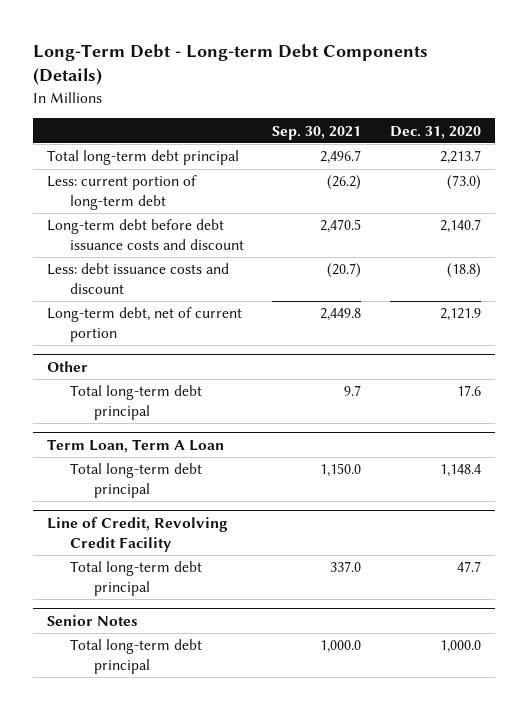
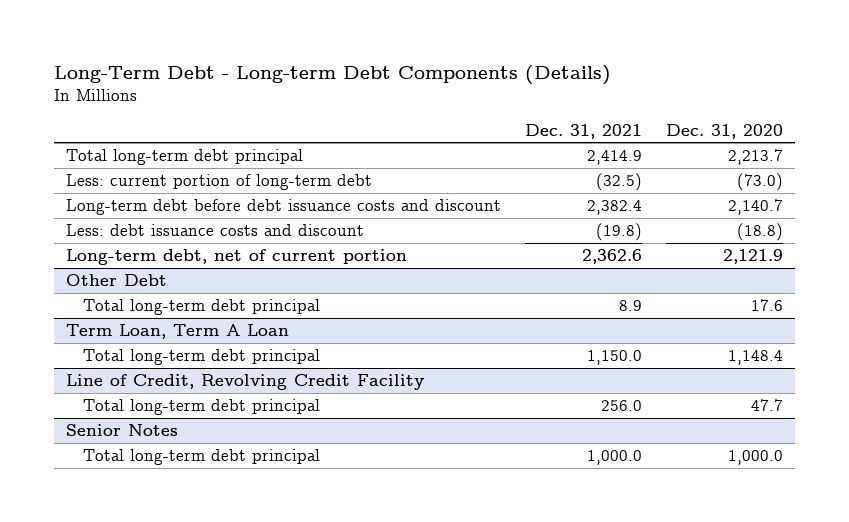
[272,125,362,140] Sep. 30, 2021 -> none
none -> [524,123,642,139] Dec. 31, 2021
[46,361,88,373] Other -> [65,273,167,286] Other Debt

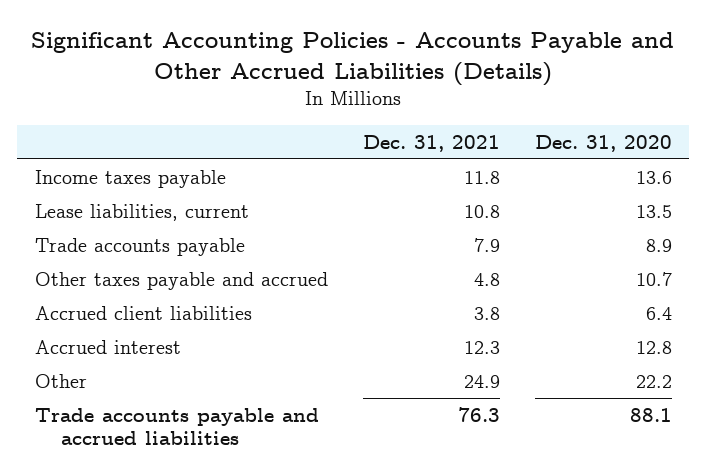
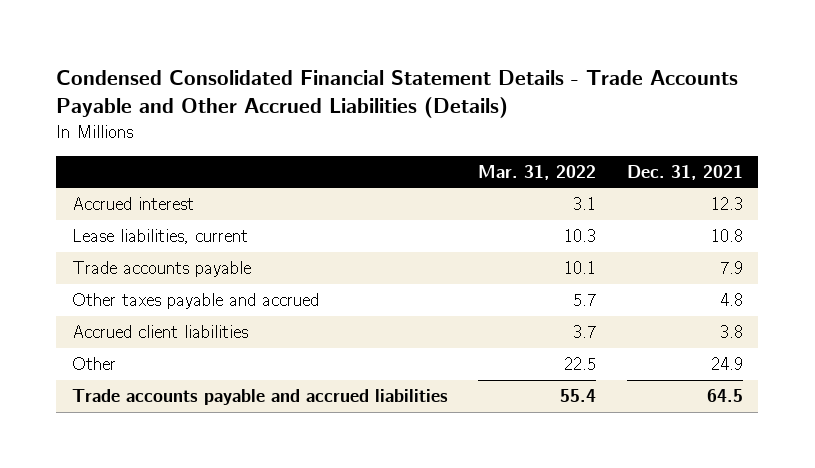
[31,31,675,86] Significant Accounting Policies - Accounts Payable and Other Accrued Liabilities (Details) -> [56,69,739,118] Condensed Consolidated Financial Statement Details - Trade Accounts Payable and Other Accrued Liabilities (Details)
[534,134,672,152] Dec. 31, 2020 -> none
none -> [478,164,597,180] Mar. 31, 2022
[34,169,226,188] Income taxes payable -> none
[34,339,181,354] Accrued interest -> [71,197,194,211] Accrued interest
[457,406,500,422] 76.3 -> [706,389,743,403] 64.5

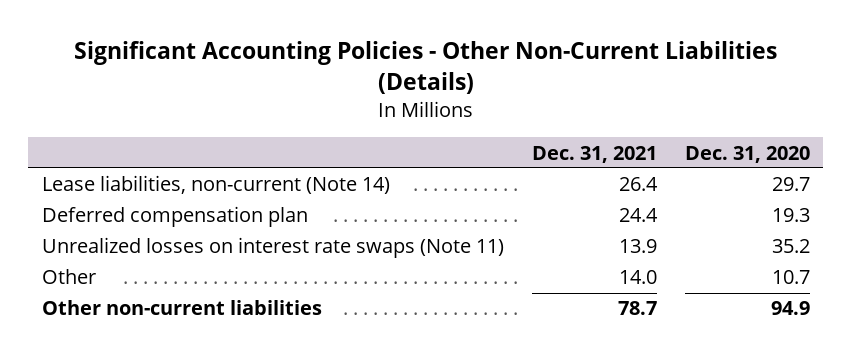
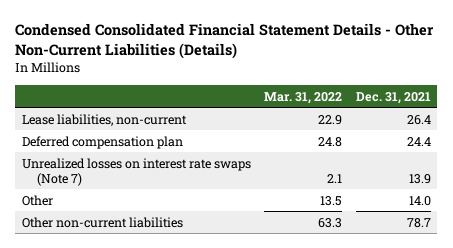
[73,41,777,95] Significant Accounting Policies - Other Non-Current Liabilities (Details) -> [15,23,435,59] Condensed Consolidated Financial Statement Details - Other Non-Current Liabilities (Details)
[684,145,810,163] Dec. 31, 2020 -> none
none -> [264,91,343,104] Mar. 31, 2022
[41,175,390,195] Lease liabilities, non-current (Note 14) -> [22,113,188,126] Lease liabilities, non-current
[41,237,504,259] Unrealized losses on interest rate swaps (Note 11) -> [22,157,252,186] Unrealized losses on interest rate swaps (Note 7)

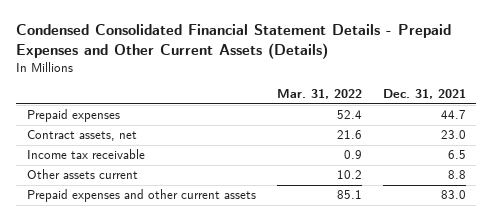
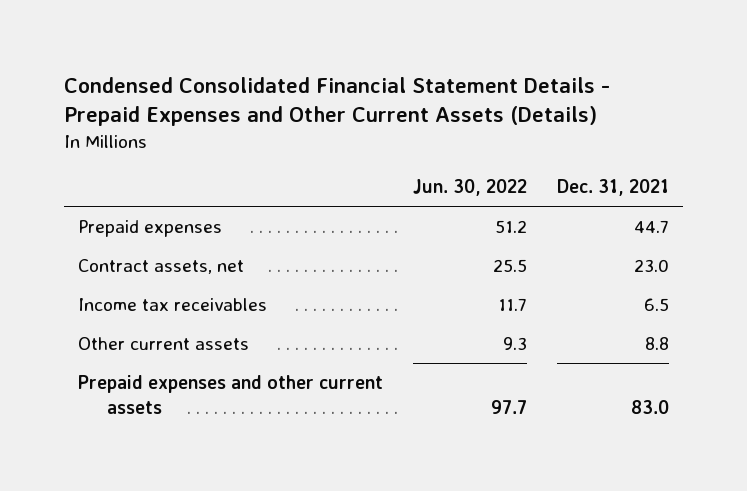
[276,89,362,100] Mar. 31, 2022 -> none
none -> [412,179,527,197] Jun. 30, 2022
[26,149,145,160] Income tax receivable -> [78,298,268,312] Income tax receivables
[26,169,138,180] Other assets current -> [78,337,250,351] Other current assets

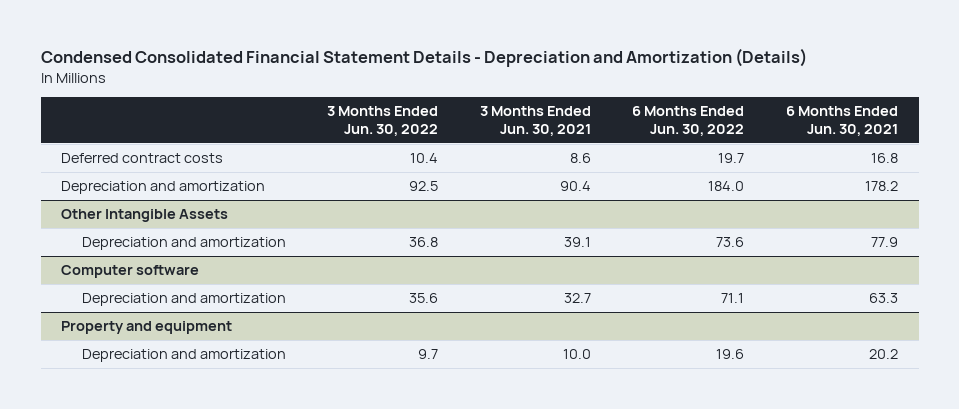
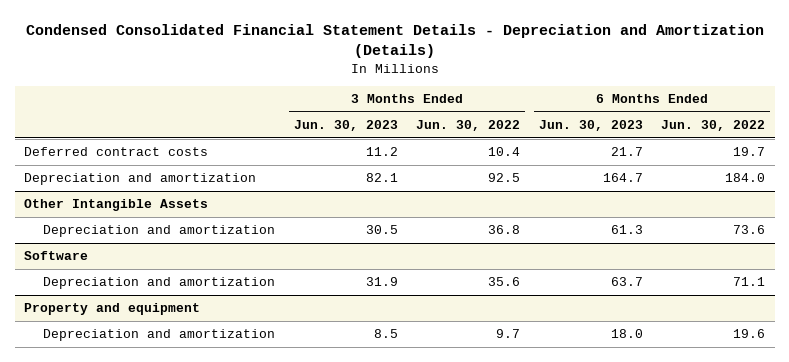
[479,106,591,137] 3 Months Ended Jun. 30, 2021 -> none
[785,106,898,137] 6 Months Ended Jun. 30, 2021 -> none
none -> [293,119,398,131] Jun. 30, 2023
none -> [538,119,643,131] Jun. 30, 2023
[61,265,200,279] Computer software -> [24,251,89,261] Software

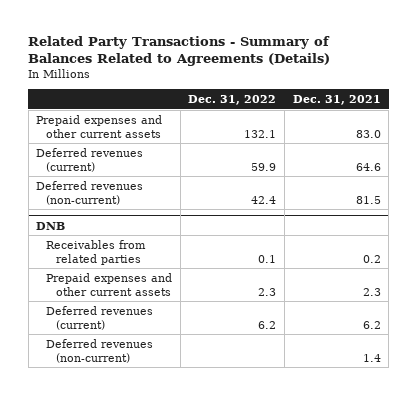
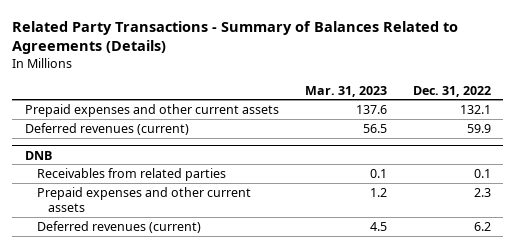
[292,95,381,106] Dec. 31, 2021 -> none
none -> [304,85,387,97] Mar. 31, 2023
[36,180,144,205] Deferred revenues (non-current) -> none
[46,338,154,363] Deferred revenues (non-current) -> none

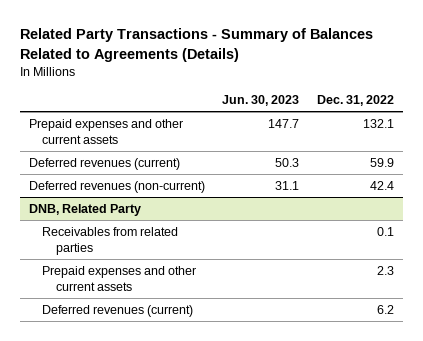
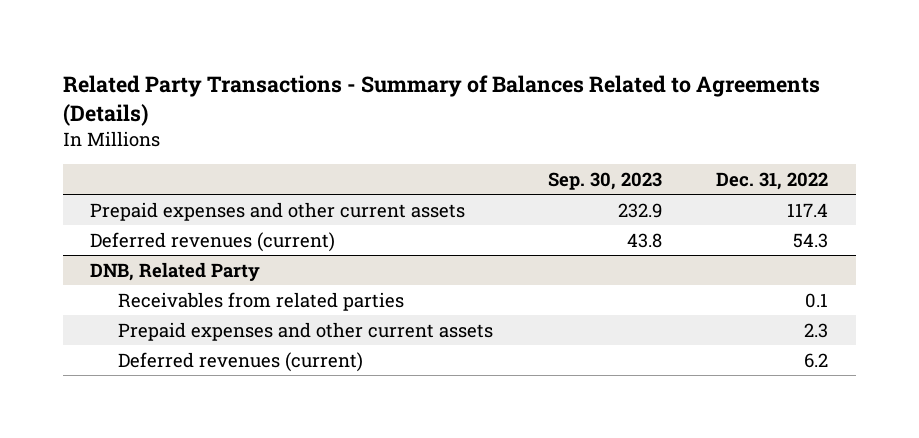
[222,95,300,107] Jun. 30, 2023 -> none
none -> [547,172,662,191] Sep. 30, 2023
[28,180,205,193] Deferred revenues (non-current) -> none
[363,118,395,128] 132.1 -> [787,202,829,217] 117.4
[370,157,395,167] 59.9 -> [793,232,829,248] 54.3

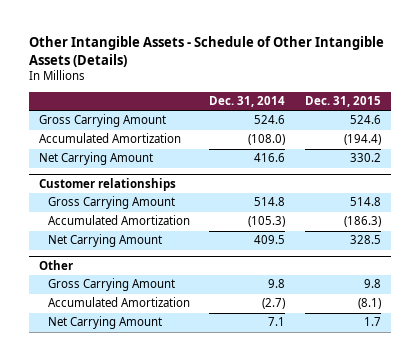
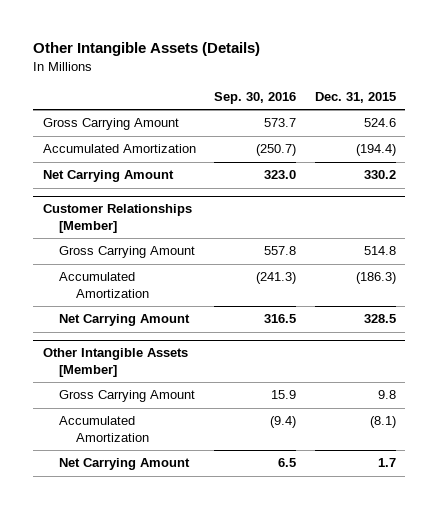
[29,36,385,67] Other Intangible Assets - Schedule of Other Intangible Assets (Details) -> [33,42,261,57] Other Intangible Assets (Details)
[209,95,286,107] Dec. 31, 2014 -> none
none -> [214,92,297,105] Sep. 30, 2016
[39,178,177,192] Customer relationships -> [42,204,192,233] Customer Relationships [Member]
[39,260,74,271] Other -> [42,348,188,377] Other Intangible Assets [Member]

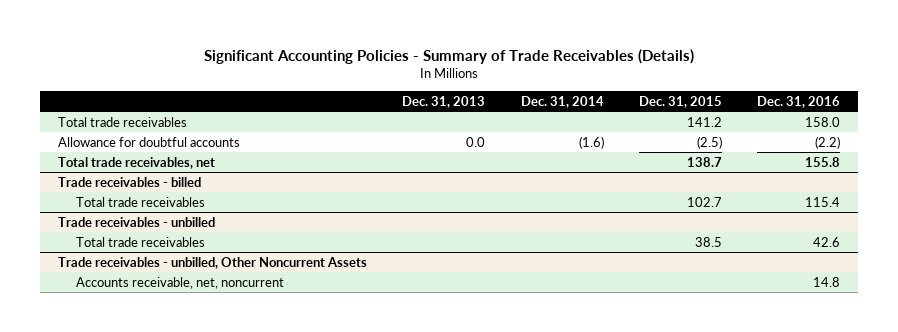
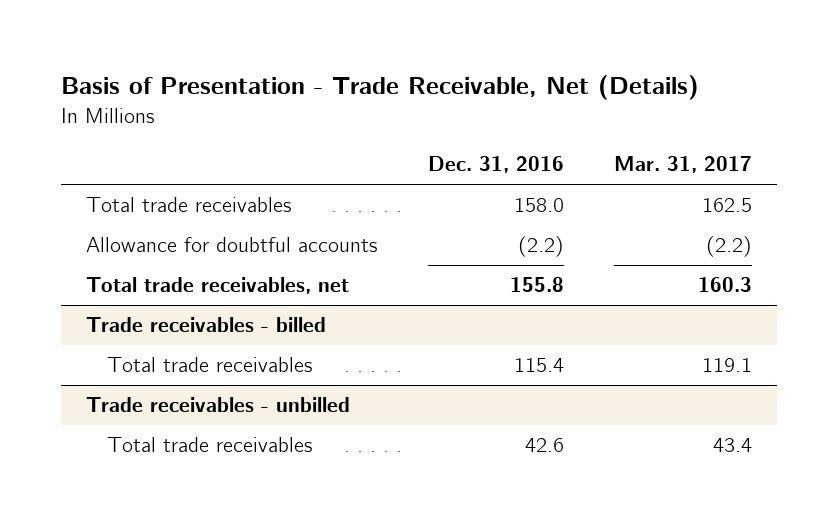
[204,48,695,64] Significant Accounting Policies - Summary of Trade Receivables (Details) -> [60,74,699,100] Basis of Presentation - Trade Receivable, Net (Details)
[402,95,486,108] Dec. 31, 2013 -> none
[520,95,604,108] Dec. 31, 2014 -> none
[639,95,723,108] Dec. 31, 2015 -> none
none -> [614,156,753,174] Mar. 31, 2017
[57,256,367,269] Trade receivables - unbilled, Other Noncurrent Assets -> none
[76,276,285,289] Accounts receivable, net, noncurrent -> none

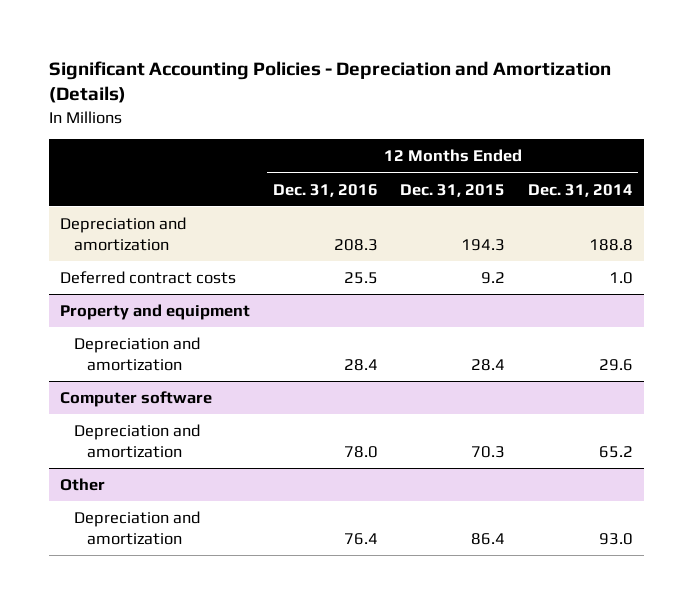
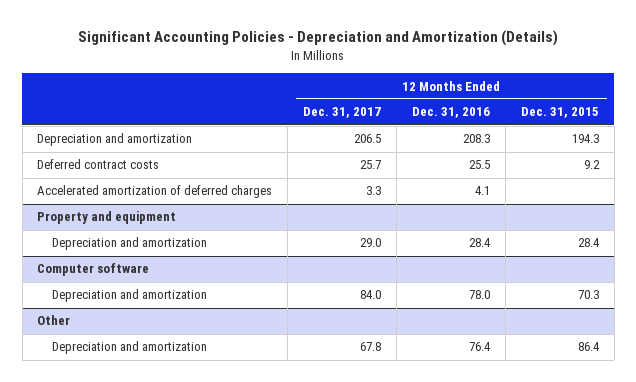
[527,183,633,197] Dec. 31, 2014 -> none
none -> [303,107,382,119] Dec. 31, 2017
none -> [37,185,273,199] Accelerated amortization of deferred charges

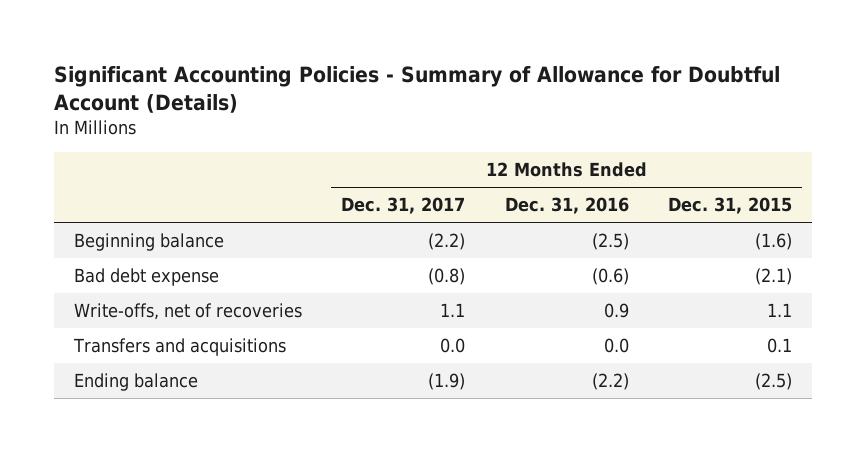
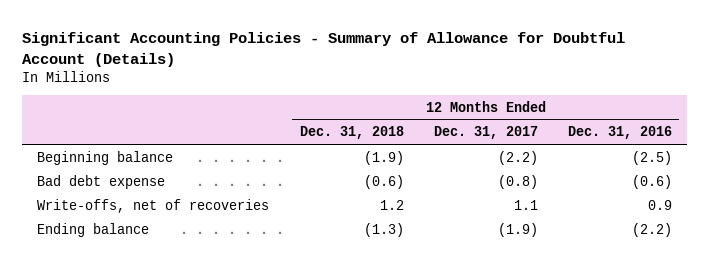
[668,197,793,215] Dec. 31, 2015 -> none
none -> [299,126,404,140] Dec. 31, 2018
[72,338,286,357] Transfers and acquisitions -> none

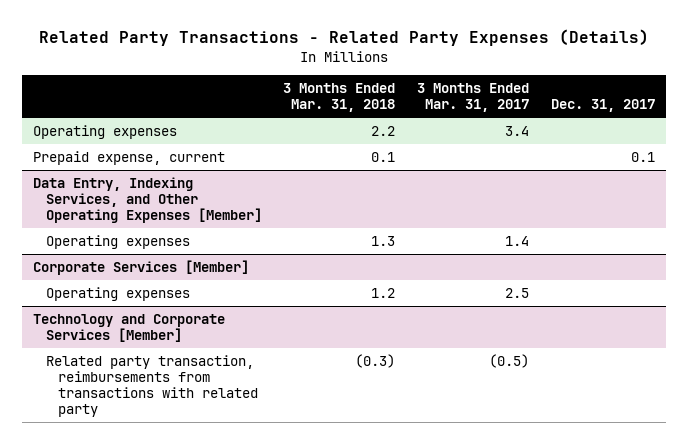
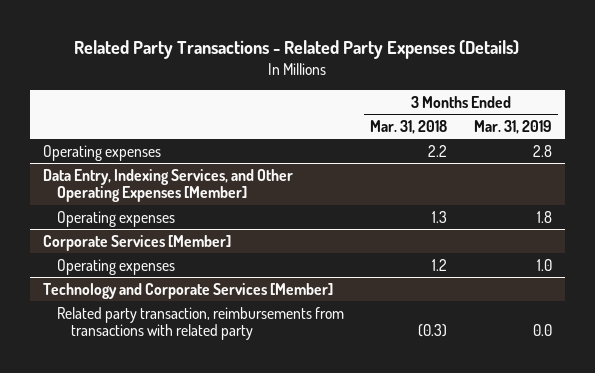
[417,83,530,113] 3 Months Ended Mar. 31, 2017 -> none
[550,99,655,113] Dec. 31, 2017 -> none
none -> [473,119,552,134] Mar. 31, 2019
[33,150,226,165] Prepaid expense, current -> none

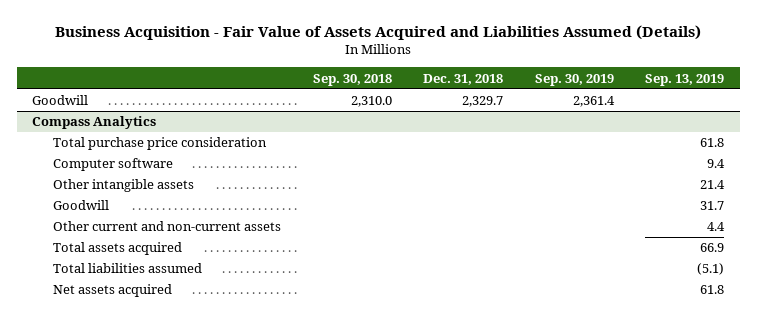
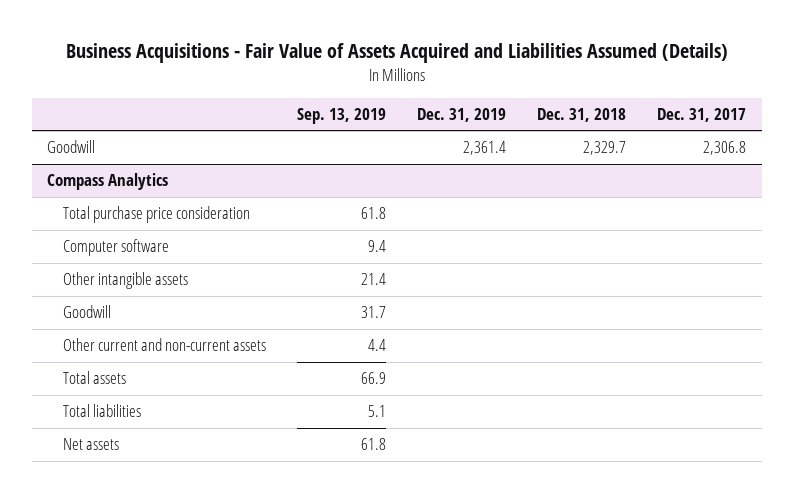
[55,24,702,40] Business Acquisition - Fair Value of Assets Acquired and Liabilities Assumed (Details) -> [65,42,728,63] Business Acquisitions - Fair Value of Assets Acquired and Liabilities Assumed (Details)
[312,73,392,86] Sep. 30, 2018 -> none
[534,73,614,86] Sep. 30, 2019 -> none
none -> [417,108,507,123] Dec. 31, 2019
none -> [657,108,747,123] Dec. 31, 2017
[52,242,182,256] Total assets acquired -> [63,371,127,385] Total assets
[52,263,202,274] Total liabilities assumed -> [63,404,142,418] Total liabilities
[697,263,725,276] (5.1) -> [368,405,387,418] 5.1
[52,284,172,298] Net assets acquired -> [63,438,120,451] Net assets

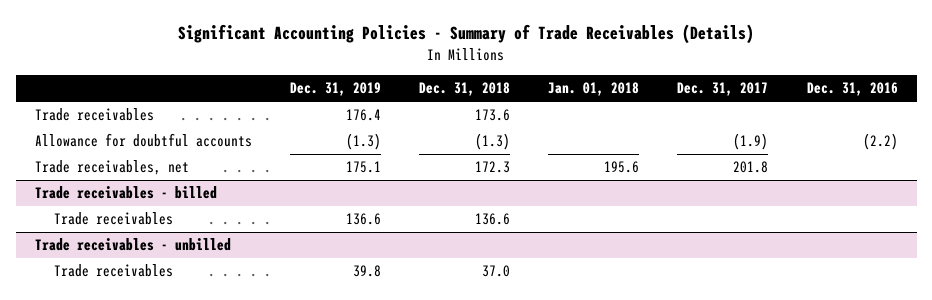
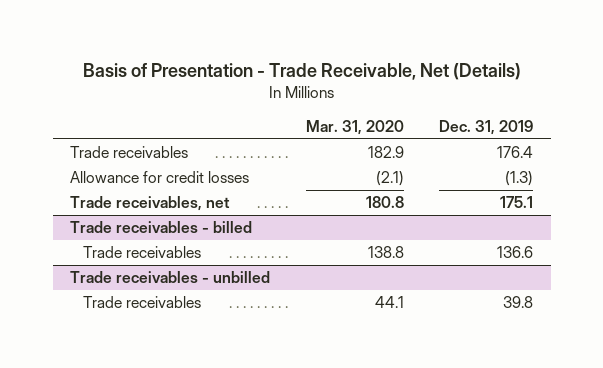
[178,24,755,45] Significant Accounting Policies - Summary of Trade Receivables (Details) -> [82,62,521,80] Basis of Presentation - Trade Receivable, Net (Details)
[419,82,511,97] Dec. 31, 2018 -> none
[548,82,640,97] Jan. 01, 2018 -> none
[677,82,769,97] Dec. 31, 2017 -> none
[806,82,898,97] Dec. 31, 2016 -> none
none -> [305,119,404,135] Mar. 31, 2020
[34,133,252,148] Allowance for doubtful accounts -> [70,171,250,184] Allowance for credit losses

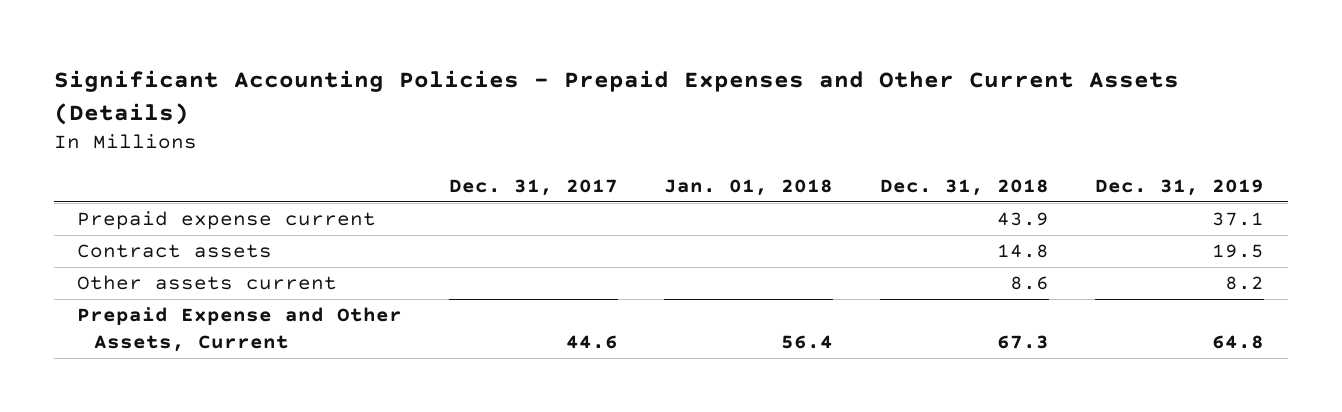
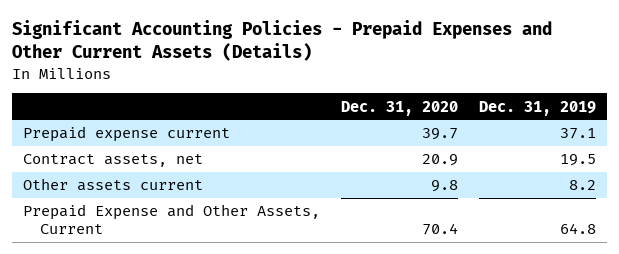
[448,178,618,196] Dec. 31, 2017 -> none
[664,178,834,196] Jan. 01, 2018 -> none
[879,178,1049,196] Dec. 31, 2018 -> none
none -> [340,100,458,116] Dec. 31, 2020
[77,244,273,259] Contract assets -> [22,154,203,168] Contract assets, net

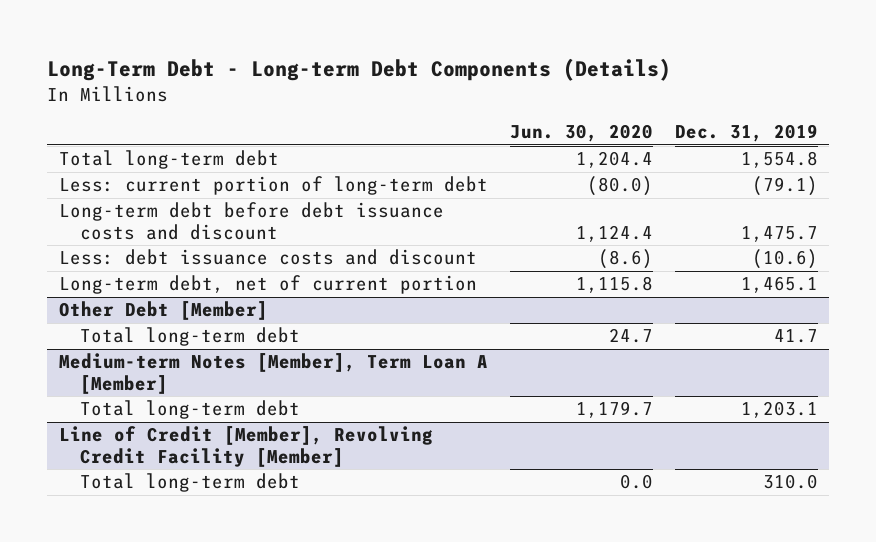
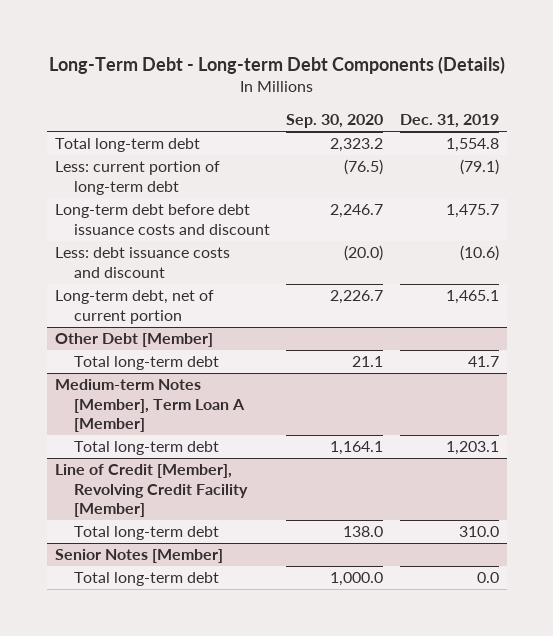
[509,124,653,143] Jun. 30, 2020 -> none
none -> [286,114,384,129] Sep. 30, 2020
none -> [54,549,223,564] Senior Notes [Member]
none -> [74,572,220,587] Total long-term debt

